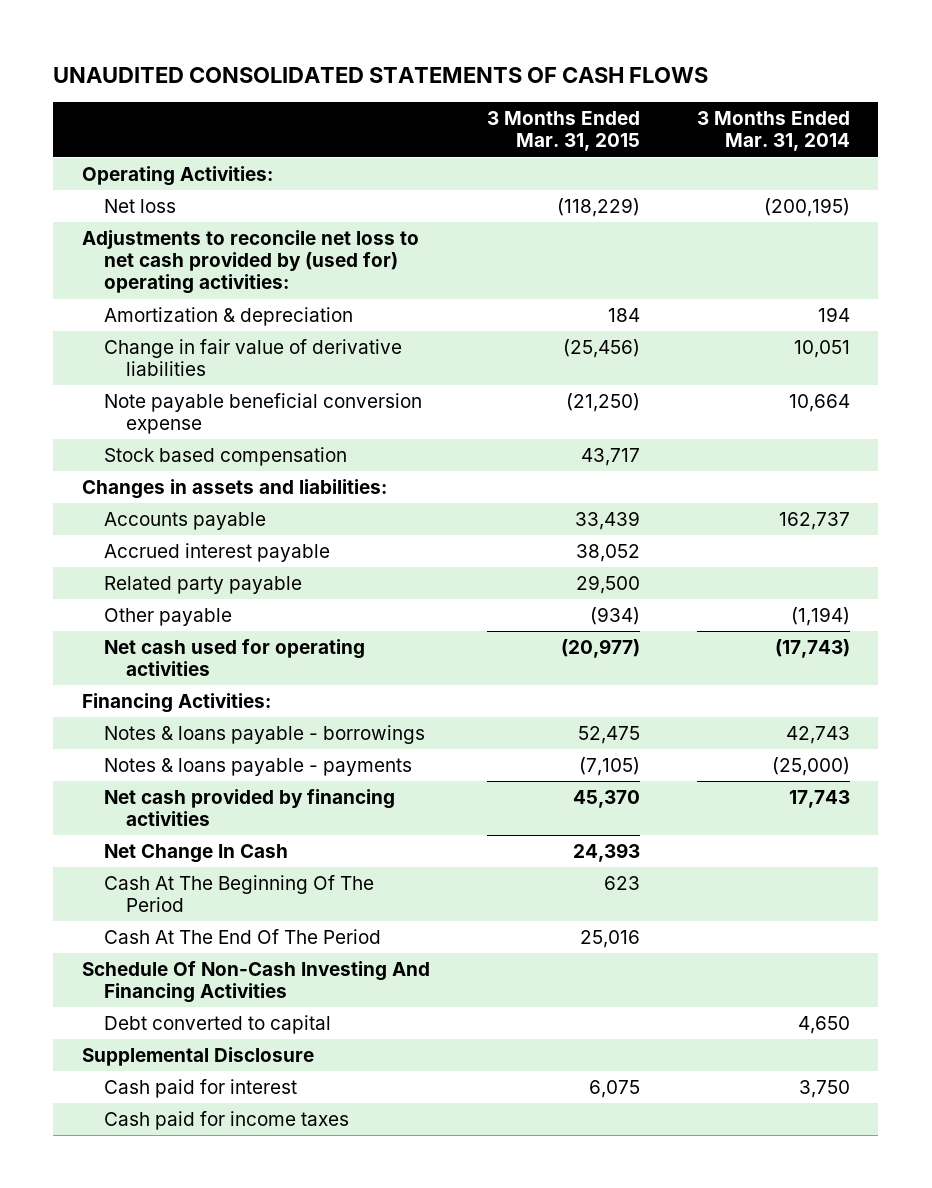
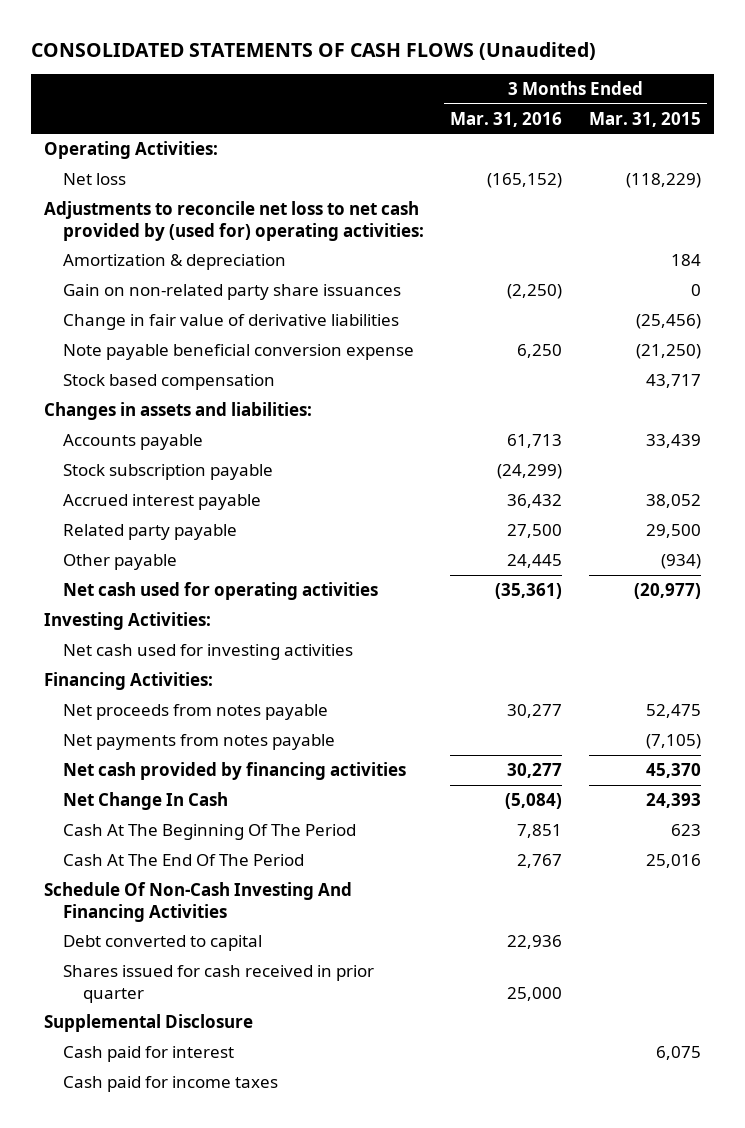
[53,66,709,83] UNAUDITED CONSOLIDATED STATEMENTS OF CASH FLOWS -> [31,42,597,61] CONSOLIDATED STATEMENTS OF CASH FLOWS (Unaudited)
[696,111,850,152] 3 Months Ended Mar. 31, 2014 -> none
none -> [450,111,563,127] Mar. 31, 2016
none -> [63,283,402,300] Gain on non-related party share issuances
none -> [63,463,274,480] Stock subscription payable
none -> [44,611,212,630] Investing Activities:
none -> [63,643,354,660] Net cash used for investing activities
[103,725,425,745] Notes & loans payable - borrowings -> [63,703,329,720] Net proceeds from notes payable
[103,758,412,777] Notes & loans payable - payments -> [63,733,336,750] Net payments from notes payable
none -> [63,964,375,1003] Shares issued for cash received in prior quarter

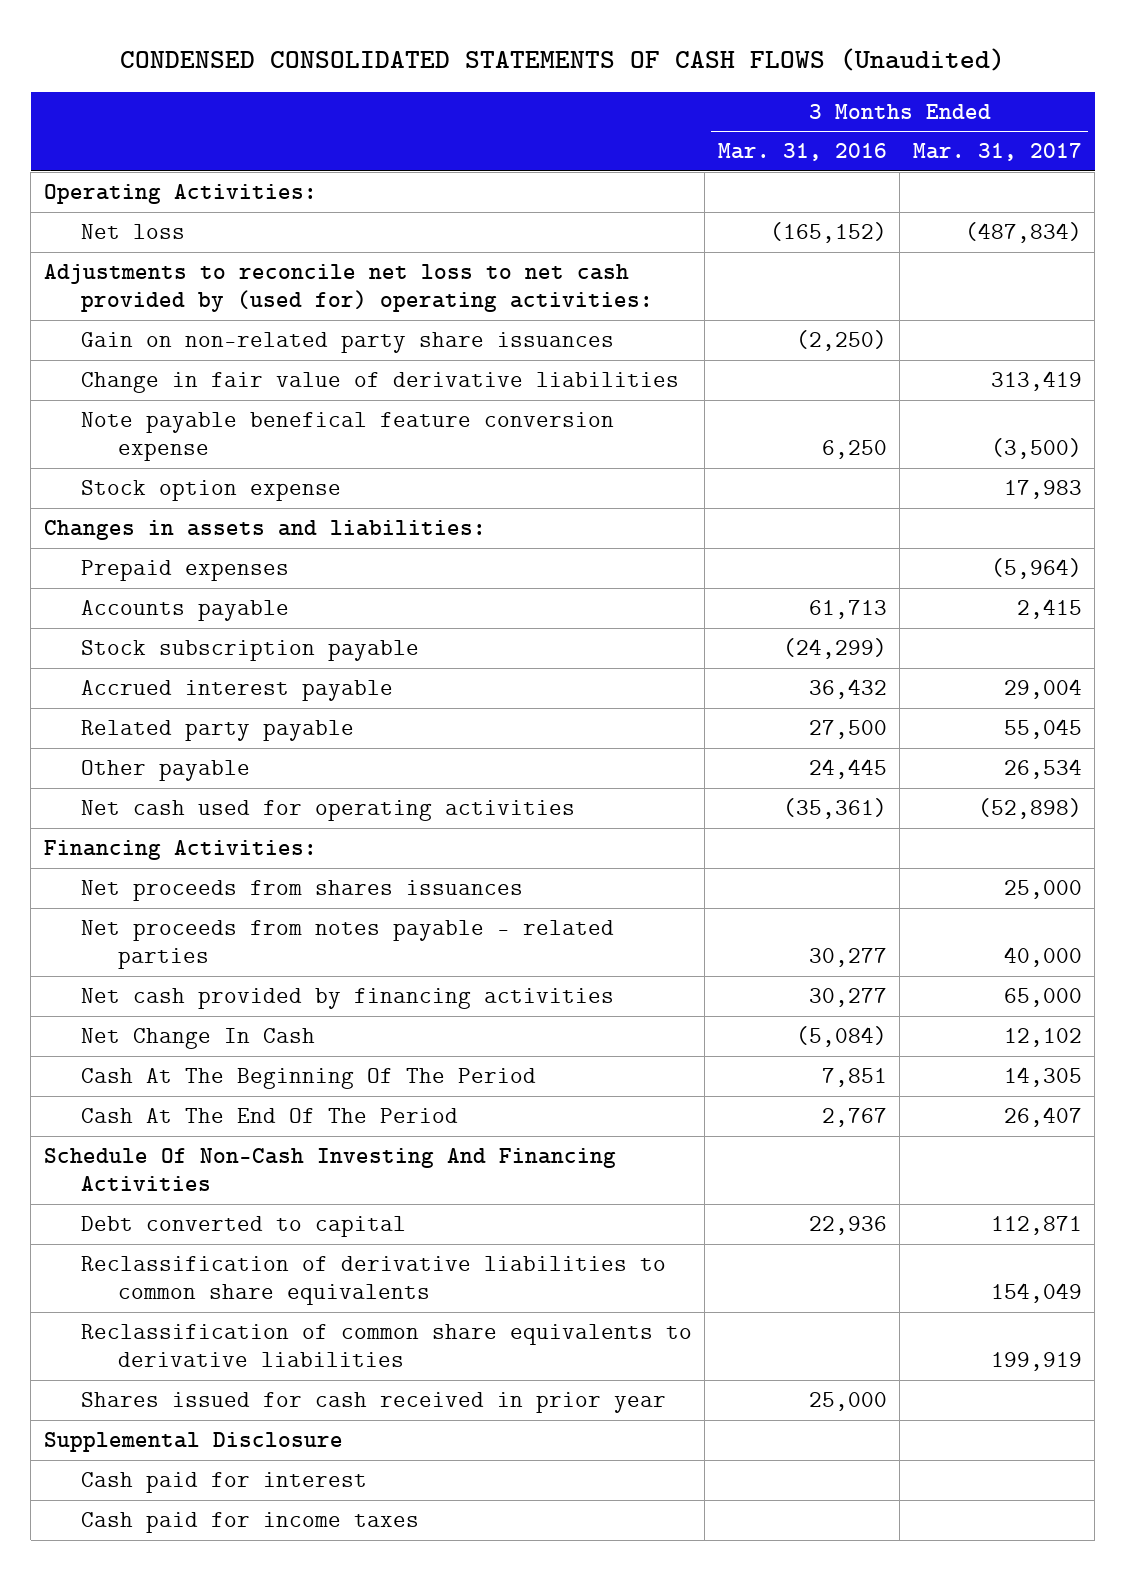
[31,42,597,61] CONSOLIDATED STATEMENTS OF CASH FLOWS (Unaudited) -> [119,47,1005,71] CONDENSED CONSOLIDATED STATEMENTS OF CASH FLOWS (Unaudited)
[588,111,701,127] Mar. 31, 2015 -> none
none -> [912,143,1082,162] Mar. 31, 2017
[63,253,287,270] Amortization & depreciation -> none
[63,373,276,390] Stock based compensation -> none
[63,343,415,360] Note payable beneficial conversion expense -> [80,412,614,462] Note payable benefical feature conversion expense
none -> [80,480,341,502] Stock option expense
none -> [80,560,289,582] Prepaid expenses
[44,611,212,630] Investing Activities: -> none
[63,643,354,660] Net cash used for investing activities -> none
[63,733,336,750] Net payments from notes payable -> none
none -> [80,880,523,902] Net proceeds from shares issuances
[63,703,329,720] Net proceeds from notes payable -> [80,920,614,970] Net proceeds from notes payable - related parties
none -> [80,1256,666,1306] Reclassification of derivative liabilities to common share equivalents
none -> [80,1324,692,1368] Reclassification of common share equivalents to derivative liabilities
[63,964,375,1003] Shares issued for cash received in prior quarter -> [80,1392,666,1414] Shares issued for cash received in prior year

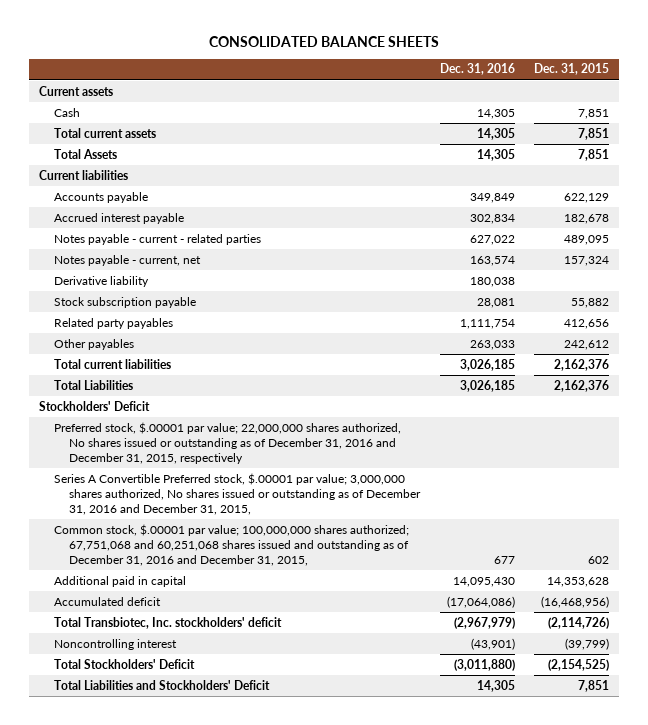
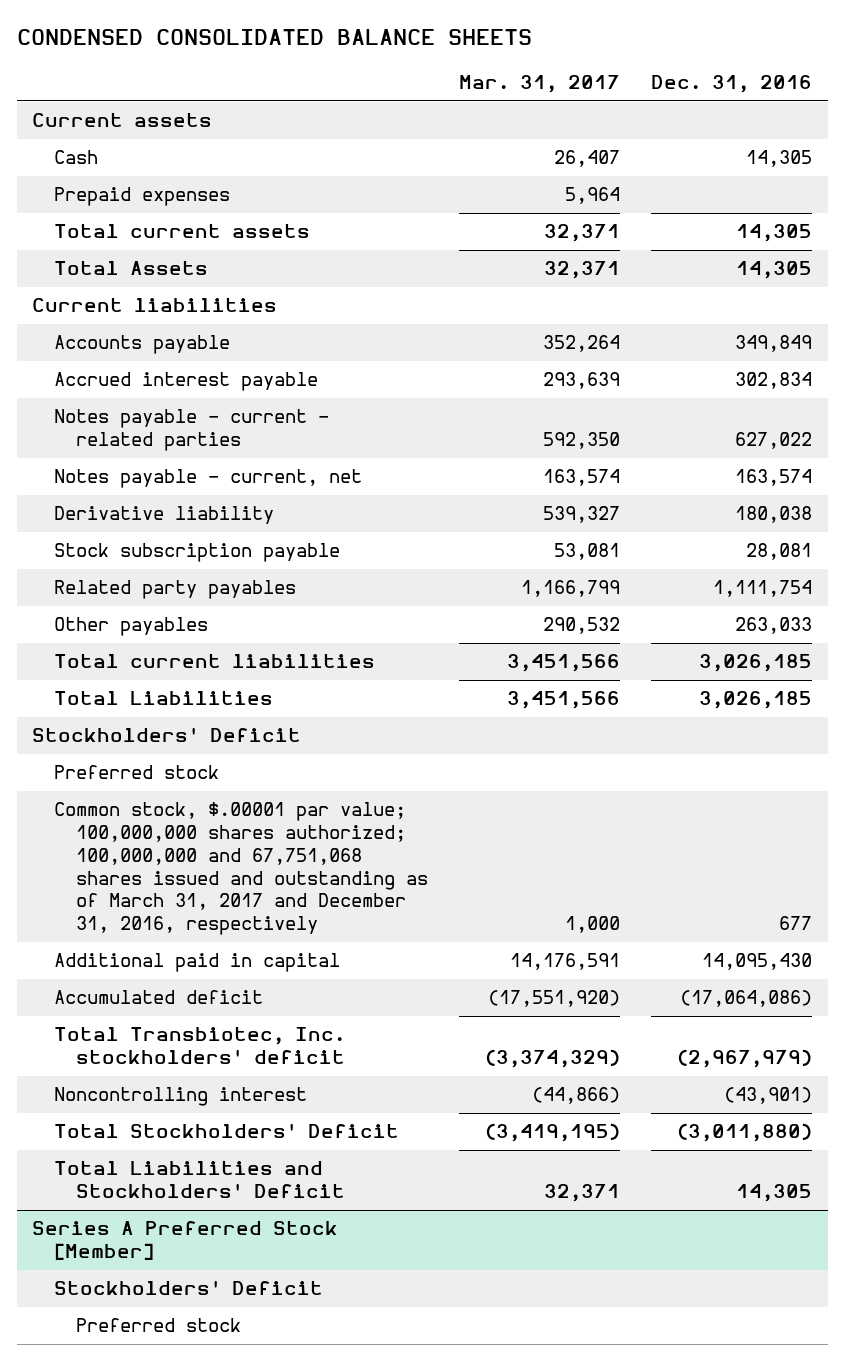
[209,35,440,47] CONSOLIDATED BALANCE SHEETS -> [16,29,532,46] CONDENSED CONSOLIDATED BALANCE SHEETS
[534,63,610,76] Dec. 31, 2015 -> none
none -> [459,75,621,94] Mar. 31, 2017
none -> [54,187,231,207] Prepaid expenses
[53,472,421,515] Series A Convertible Preferred stock, $.00001 par value; 3,000,000 shares authorized, No shares issued or outstanding as of December 31, 2016 and December 31, 2015, -> none
[53,421,401,464] Preferred stock, $.00001 par value; 22,000,000 shares authorized, No shares issued or outstanding as of December 31, 2016 and December 31, 2015, respectively -> [54,765,220,780] Preferred stock
[53,523,409,566] Common stock, $.00001 par value; 100,000,000 shares authorized; 67,751,068 and 60,251,068 shares issued and outstanding as of December 31, 2016 and December 31, 2015, -> [54,802,429,936] Common stock, $.00001 par value; 100,000,000 shares authorized; 100,000,000 and 67,751,068 shares issued and outstanding as of March 31, 2017 and December 31, 2016, respectively
none -> [32,1221,339,1261] Series A Preferred Stock [Member]
none -> [54,1280,324,1296] Stockholders' Deficit
none -> [76,1318,242,1333] Preferred stock

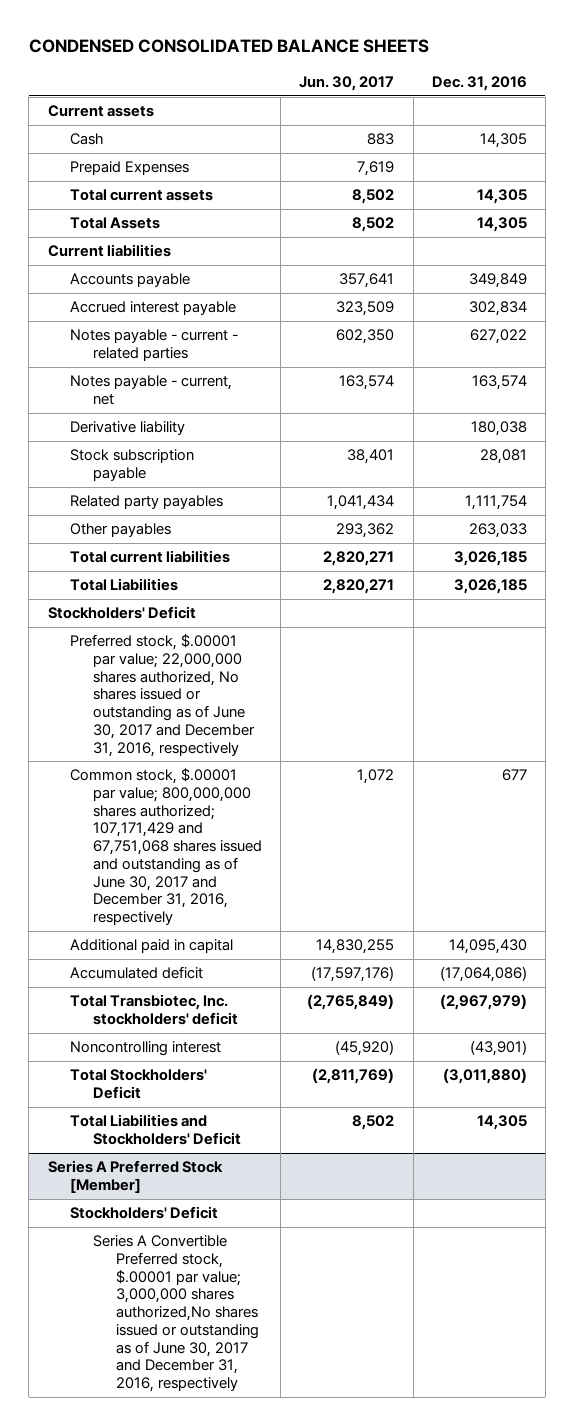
[459,75,621,94] Mar. 31, 2017 -> none
none -> [299,76,395,92] Jun. 30, 2017
[54,187,231,207] Prepaid expenses -> [70,161,190,176] Prepaid Expenses
[54,765,220,780] Preferred stock -> [70,634,256,757] Preferred stock, $.00001 par value; 22,000,000 shares authorized, No shares issued or outstanding as of June 30, 2017 and December 31, 2016, respectively
[54,802,429,936] Common stock, $.00001 par value; 100,000,000 shares authorized; 100,000,000 and 67,751,068 shares issued and outstanding as of March 31, 2017 and December 31, 2016, respectively -> [70,768,263,925] Common stock, $.00001 par value; 800,000,000 shares authorized; 107,171,429 and 67,751,068 shares issued and outstanding as of June 30, 2017 and December 31, 2016, respectively
[76,1318,242,1333] Preferred stock -> none
none -> [93,1235,260,1392] Series A Convertible Preferred stock, $.00001 par value; 3,000,000 shares authorized,No shares issued or outstanding as of June 30, 2017 and December 31, 2016, respectively

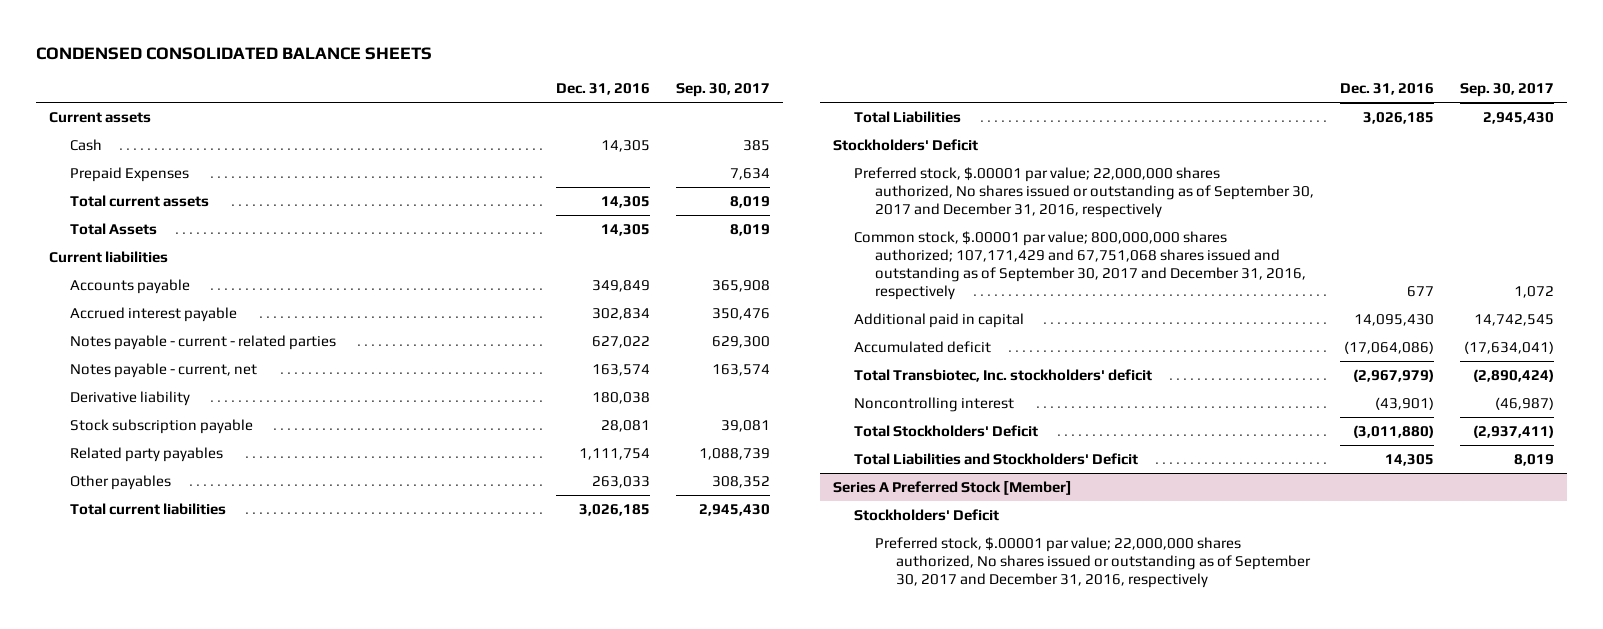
[299,76,395,92] Jun. 30, 2017 -> none
none -> [675,83,770,98] Sep. 30, 2017
[70,634,256,757] Preferred stock, $.00001 par value; 22,000,000 shares authorized, No shares issued or outstanding as of June 30, 2017 and December 31, 2016, respectively -> [854,166,1315,218] Preferred stock, $.00001 par value; 22,000,000 shares authorized, No shares issued or outstanding as of September 30, 2017 and December 31, 2016, respectively
[70,768,263,925] Common stock, $.00001 par value; 800,000,000 shares authorized; 107,171,429 and 67,751,068 shares issued and outstanding as of June 30, 2017 and December 31, 2016, respectively -> [854,230,1307,300] Common stock, $.00001 par value; 800,000,000 shares authorized; 107,171,429 and 67,751,068 shares issued and outstanding as of September 30, 2017 and December 31, 2016, respectively
[93,1235,260,1392] Series A Convertible Preferred stock, $.00001 par value; 3,000,000 shares authorized,No shares issued or outstanding as of June 30, 2017 and December 31, 2016, respectively -> [875,536,1311,588] Preferred stock, $.00001 par value; 22,000,000 shares authorized, No shares issued or outstanding as of September 30, 2017 and December 31, 2016, respectively

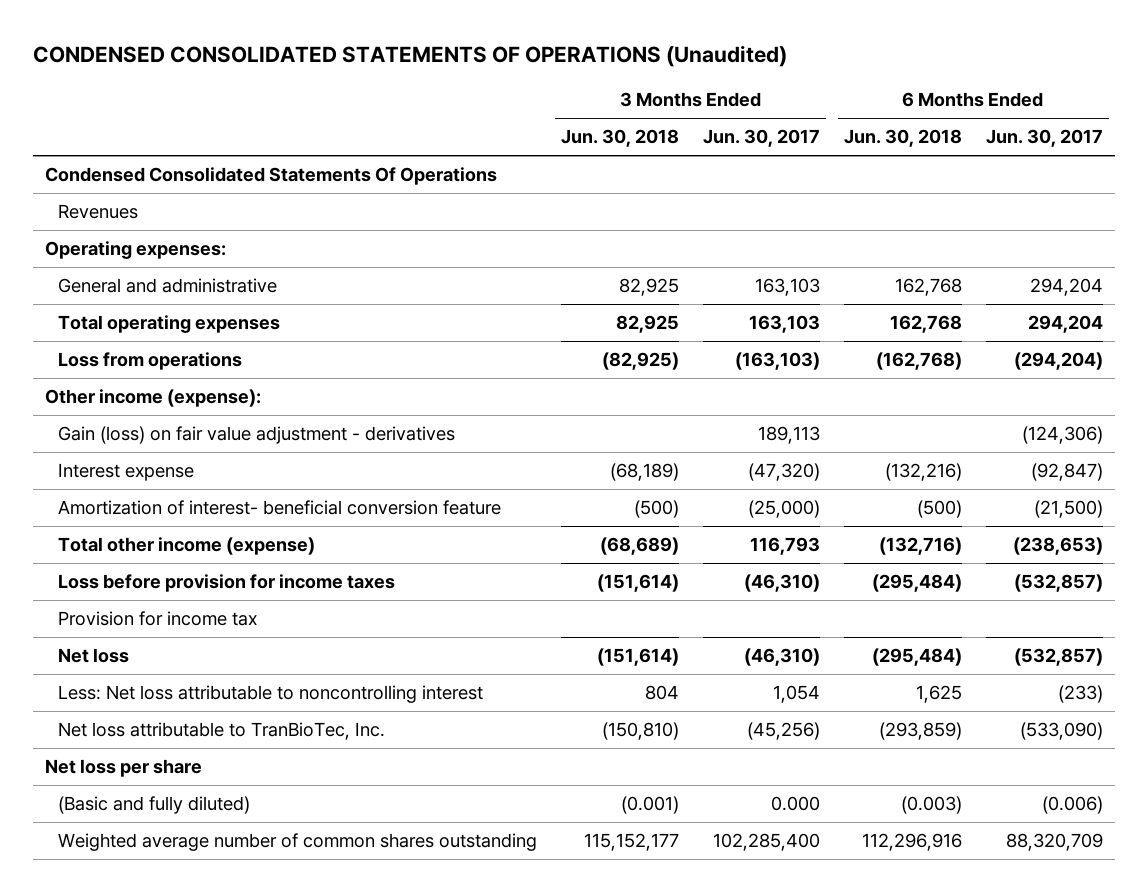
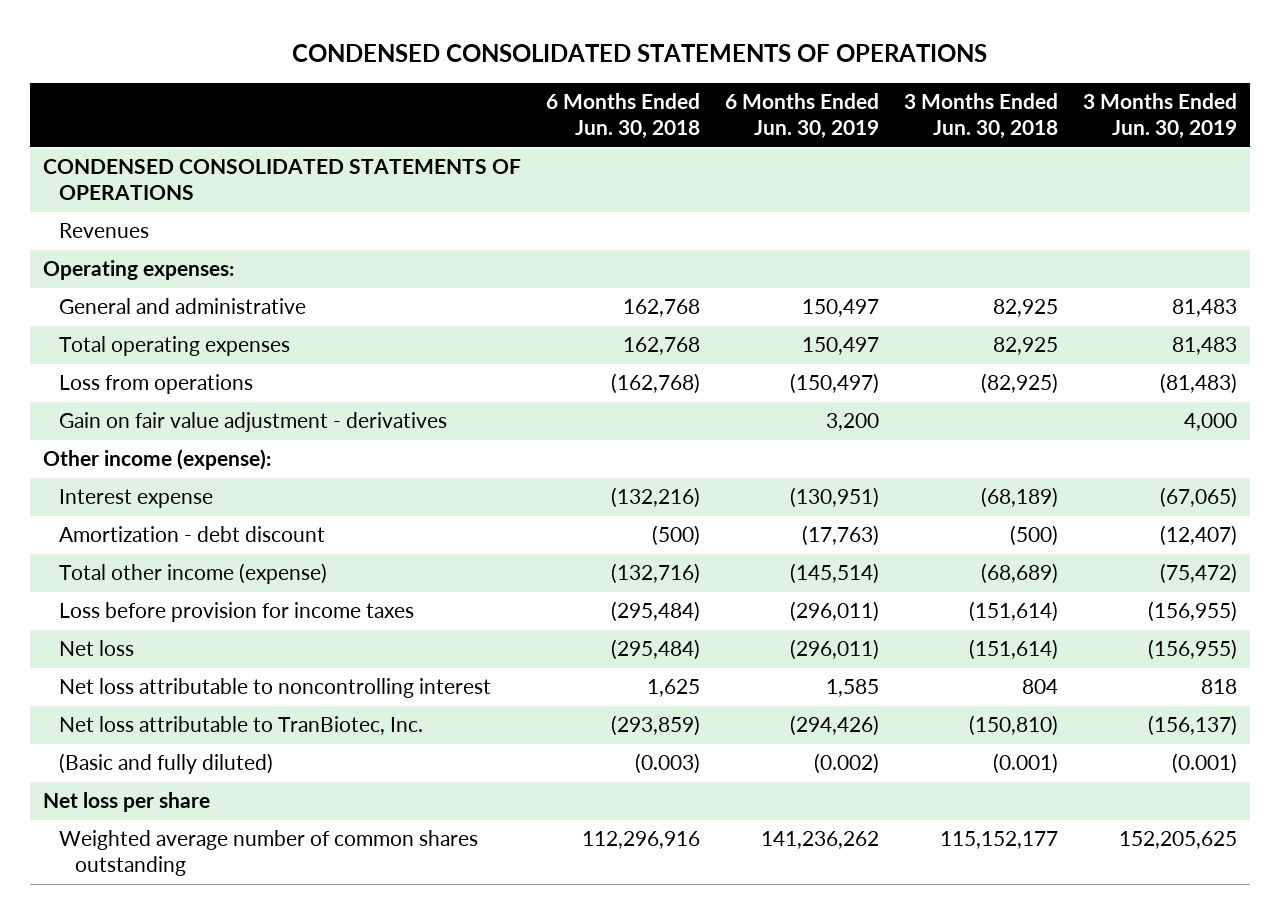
[33,45,788,68] CONDENSED CONSOLIDATED STATEMENTS OF OPERATIONS (Unaudited) -> [292,44,988,63] CONDENSED CONSOLIDATED STATEMENTS OF OPERATIONS
[702,129,820,148] Jun. 30, 2017 -> none
[985,129,1103,148] Jun. 30, 2017 -> none
none -> [725,93,880,140] 6 Months Ended Jun. 30, 2019
none -> [1083,93,1238,140] 3 Months Ended Jun. 30, 2019
[44,167,497,186] Condensed Consolidated Statements Of Operations -> [42,159,521,201] CONDENSED CONSOLIDATED STATEMENTS OF OPERATIONS
none -> [59,412,448,433] Gain on fair value adjustment - derivatives
[58,426,456,445] Gain (loss) on fair value adjustment - derivatives -> none
[58,500,502,516] Amortization of interest- beneficial conversion feature -> none
none -> [59,526,326,543] Amortization - debt discount
[58,611,258,627] Provision for income tax -> none
[58,685,484,704] Less: Net loss attributable to noncontrolling interest -> [59,678,492,699] Net loss attributable to noncontrolling interest
[58,722,386,741] Net loss attributable to TranBioTec, Inc. -> [59,716,424,736] Net loss attributable to TranBiotec, Inc.
[44,759,202,778] Net loss per share -> [42,792,210,813] Net loss per share

